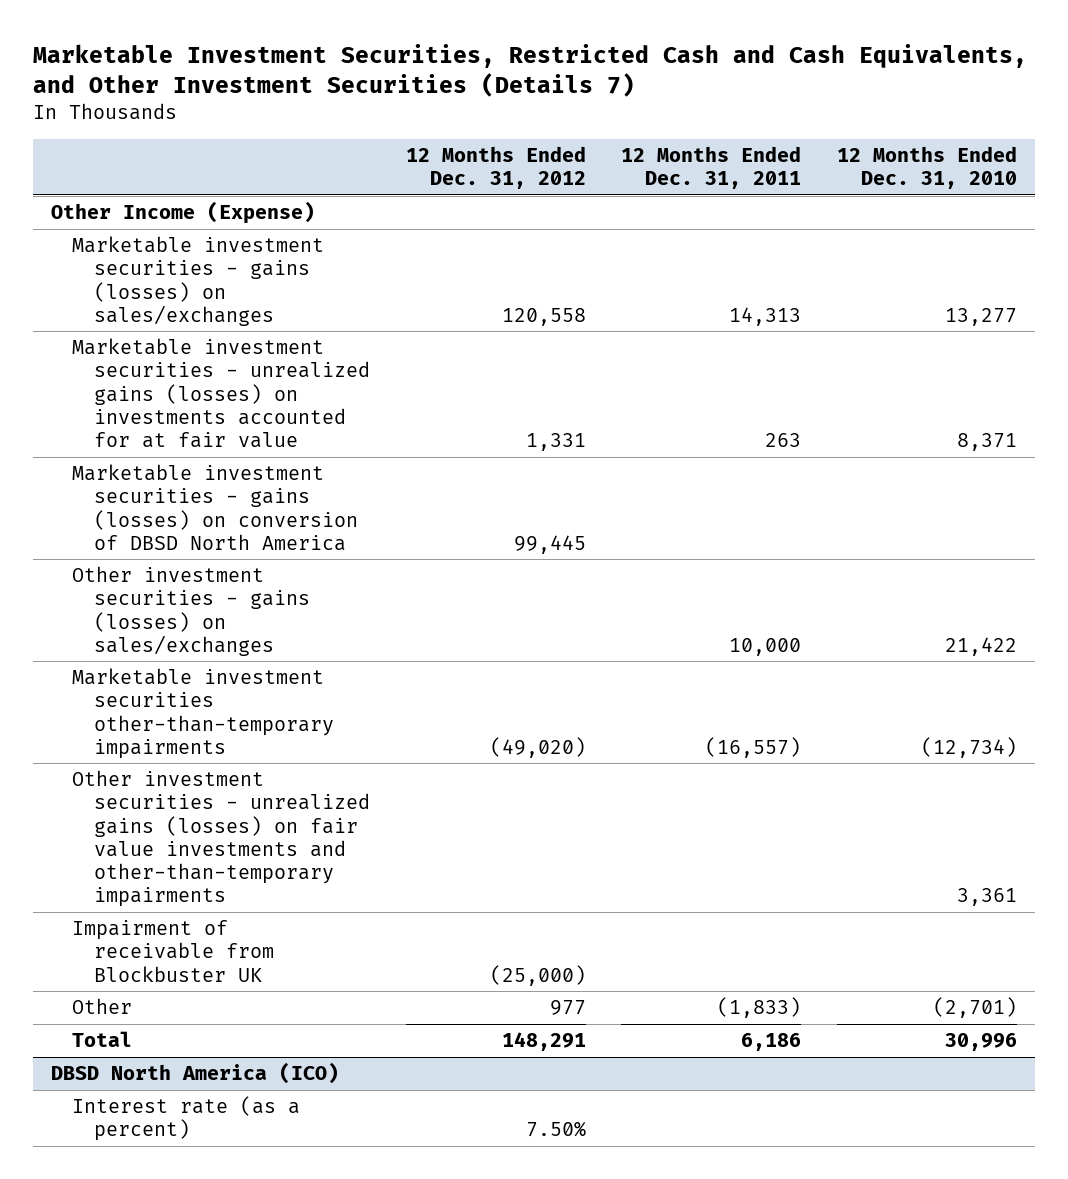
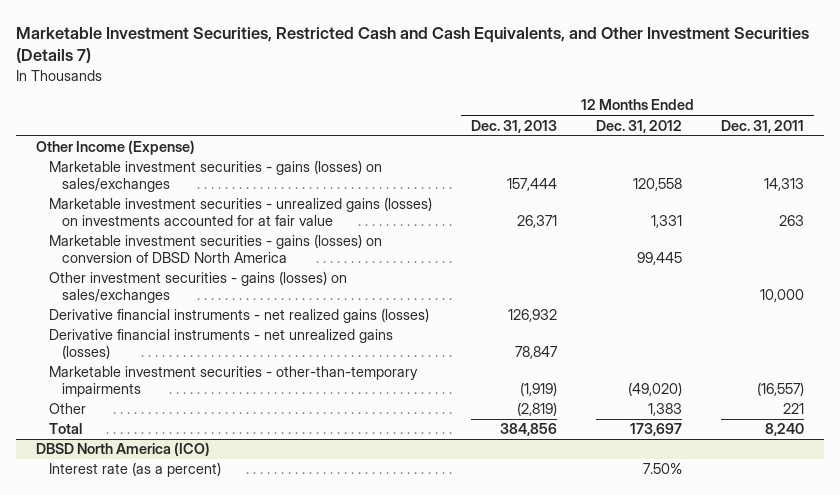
[837,145,1018,189] 12 Months Ended Dec. 31, 2010 -> none
none -> [471,119,558,133] Dec. 31, 2013
[72,770,371,908] Other investment securities - unrealized gains (losses) on fair value investments and other-than-temporary impairments -> none
[72,920,275,982] Impairment of receivable from Blockbuster UK -> none
none -> [49,308,430,324] Derivative financial instruments - net realized gains (losses)
none -> [49,329,394,360] Derivative financial instruments - net unrealized gains (losses)
[72,668,335,759] Marketable investment securities other-than-temporary impairments -> [49,366,419,398] Marketable investment securities - other-than-temporary impairments
[549,1000,586,1016] 977 -> [648,403,683,417] 1,383
[717,997,802,1019] (1,833) -> [783,403,805,415] 221
[501,1032,586,1052] 148,291 -> [630,423,683,437] 173,697
[741,1033,802,1052] 6,186 -> [765,423,805,437] 8,240

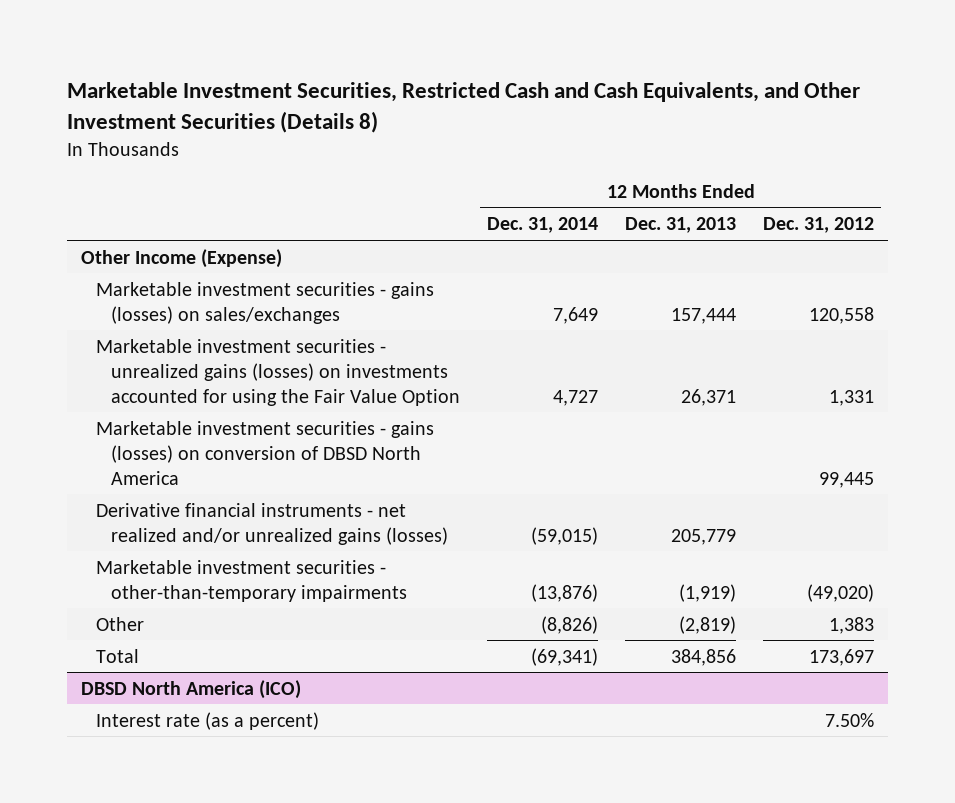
[16,26,810,64] Marketable Investment Securities, Restricted Cash and Cash Equivalents, and Other Investment Securities (Details 7) -> [66,81,860,133] Marketable Investment Securities, Restricted Cash and Cash Equivalents, and Other Investment Securities (Details 8)
[721,119,805,133] Dec. 31, 2011 -> none
none -> [487,217,599,234] Dec. 31, 2014
[49,197,433,227] Marketable investment securities - unrealized gains (losses) on investments accounted for at fair value -> [95,338,460,406] Marketable investment securities - unrealized gains (losses) on investments accounted for using the Fair Value Option
[49,271,348,304] Other investment securities - gains (losses) on sales/exchanges -> none
[49,308,430,324] Derivative financial instruments - net realized gains (losses) -> none
[49,329,394,360] Derivative financial instruments - net unrealized gains (losses) -> [95,502,448,545] Derivative financial instruments - net realized and/or unrealized gains (losses)
[515,346,559,360] 78,847 -> [671,528,737,545] 205,779

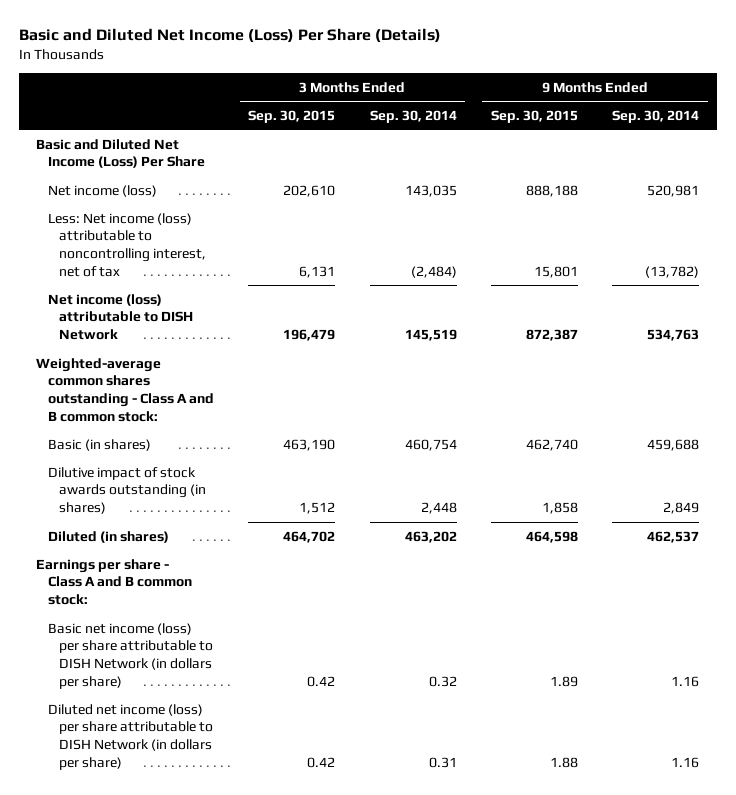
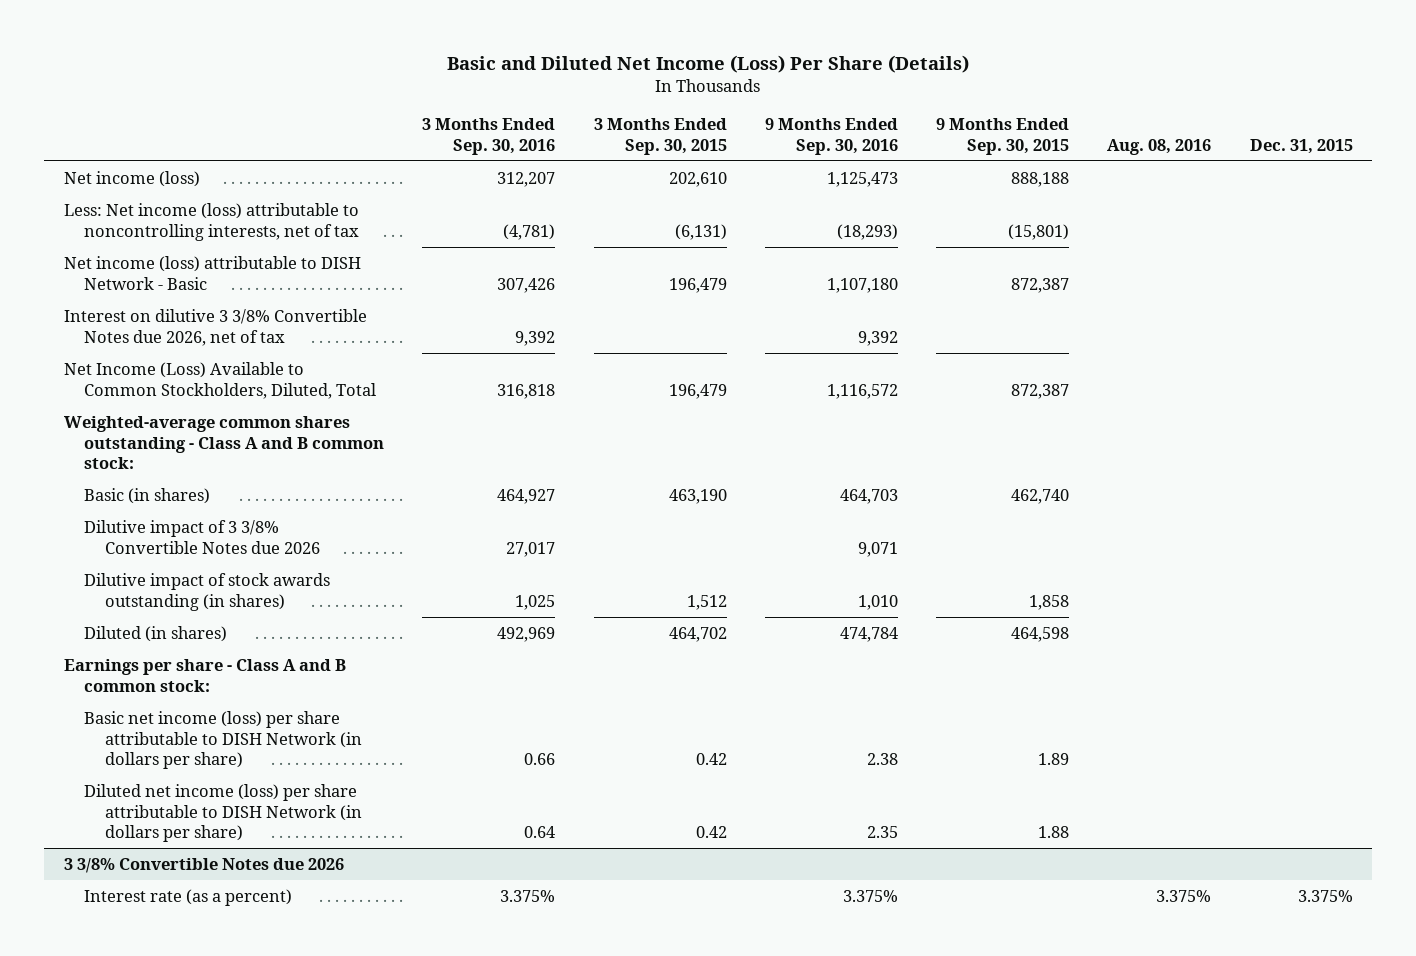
[369,109,457,123] Sep. 30, 2014 -> none
[612,109,700,123] Sep. 30, 2014 -> none
none -> [422,117,556,155] 3 Months Ended Sep. 30, 2016
none -> [764,117,898,155] 9 Months Ended Sep. 30, 2016
none -> [1107,138,1212,155] Aug. 08, 2016
none -> [1249,138,1353,154] Dec. 31, 2015
[36,138,205,169] Basic and Diluted Net Income (Loss) Per Share -> none
[47,212,207,277] Less: Net income (loss) attributable to noncontrolling interest, net of tax -> [63,202,360,241] Less: Net income (loss) attributable to noncontrolling interests, net of tax
[299,265,336,278] 6,131 -> [674,223,727,240] (6,131)
[533,265,578,278] 15,801 -> [1008,223,1070,240] (15,801)
[47,293,194,341] Net income (loss) attributable to DISH Network -> [63,255,361,290] Net income (loss) attributable to DISH Network - Basic
none -> [63,308,367,346] Interest on dilutive 3 3/8% Convertible Notes due 2026, net of tax
none -> [63,361,377,399] Net Income (Loss) Available to Common Stockholders, Diluted, Total
none -> [84,519,320,554] Dilutive impact of 3 3/8% Convertible Notes due 2026
none -> [63,857,344,873] 3 3/8% Convertible Notes due 2026
none -> [84,888,293,906] Interest rate (as a percent)

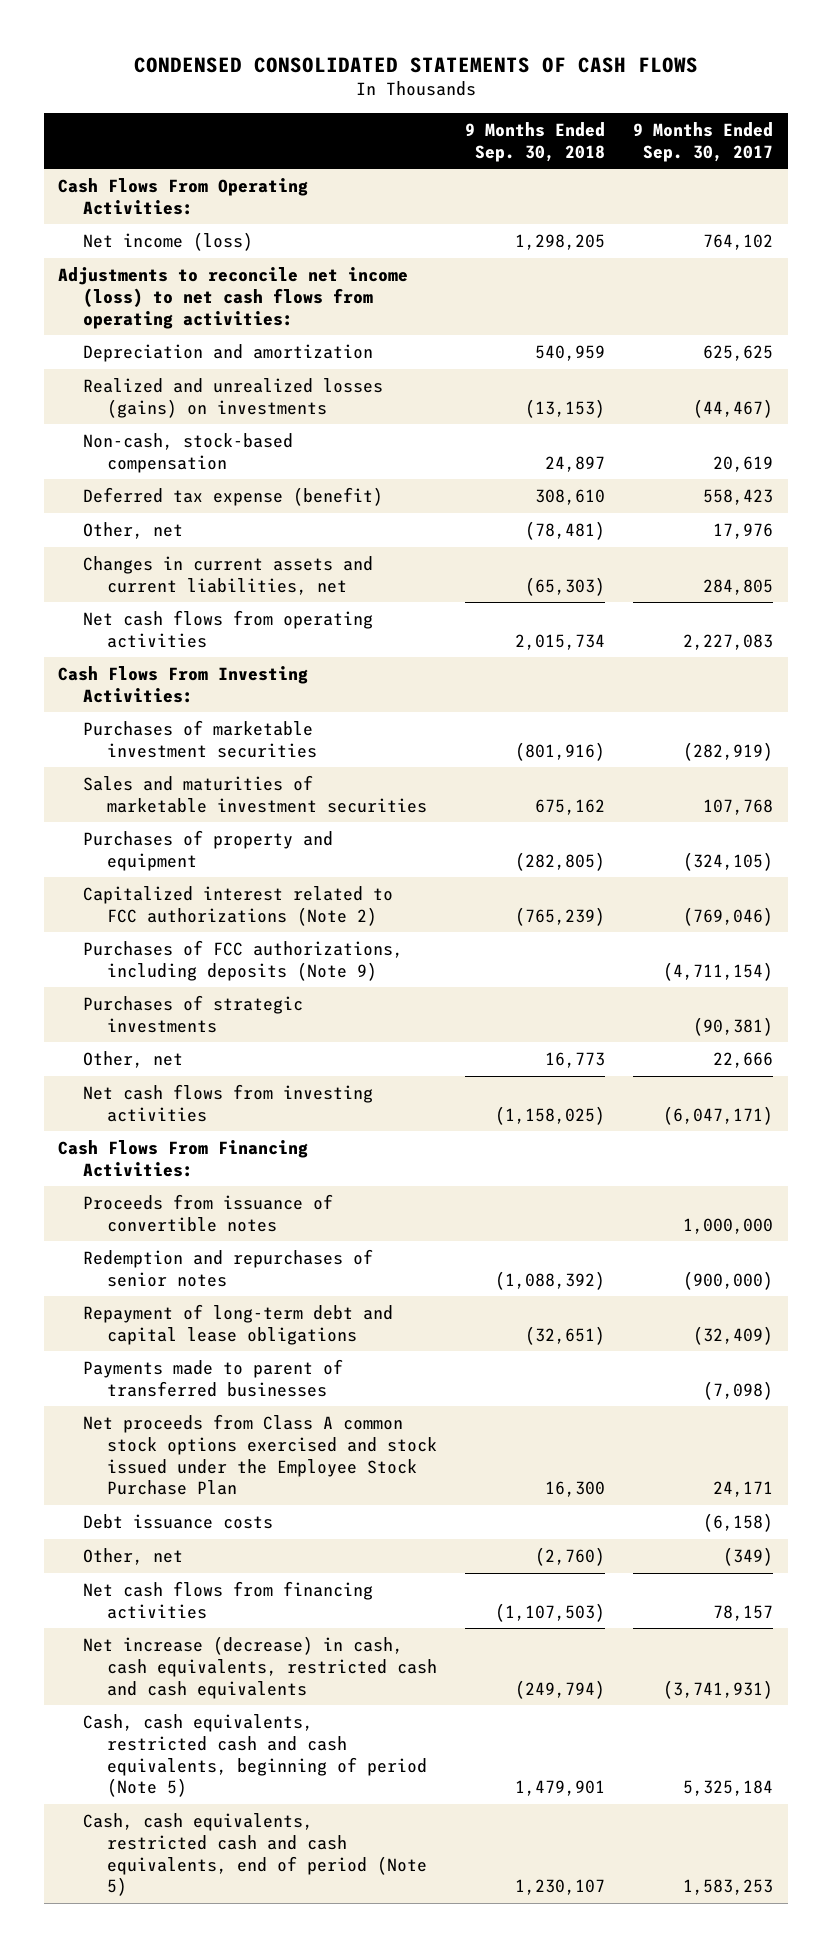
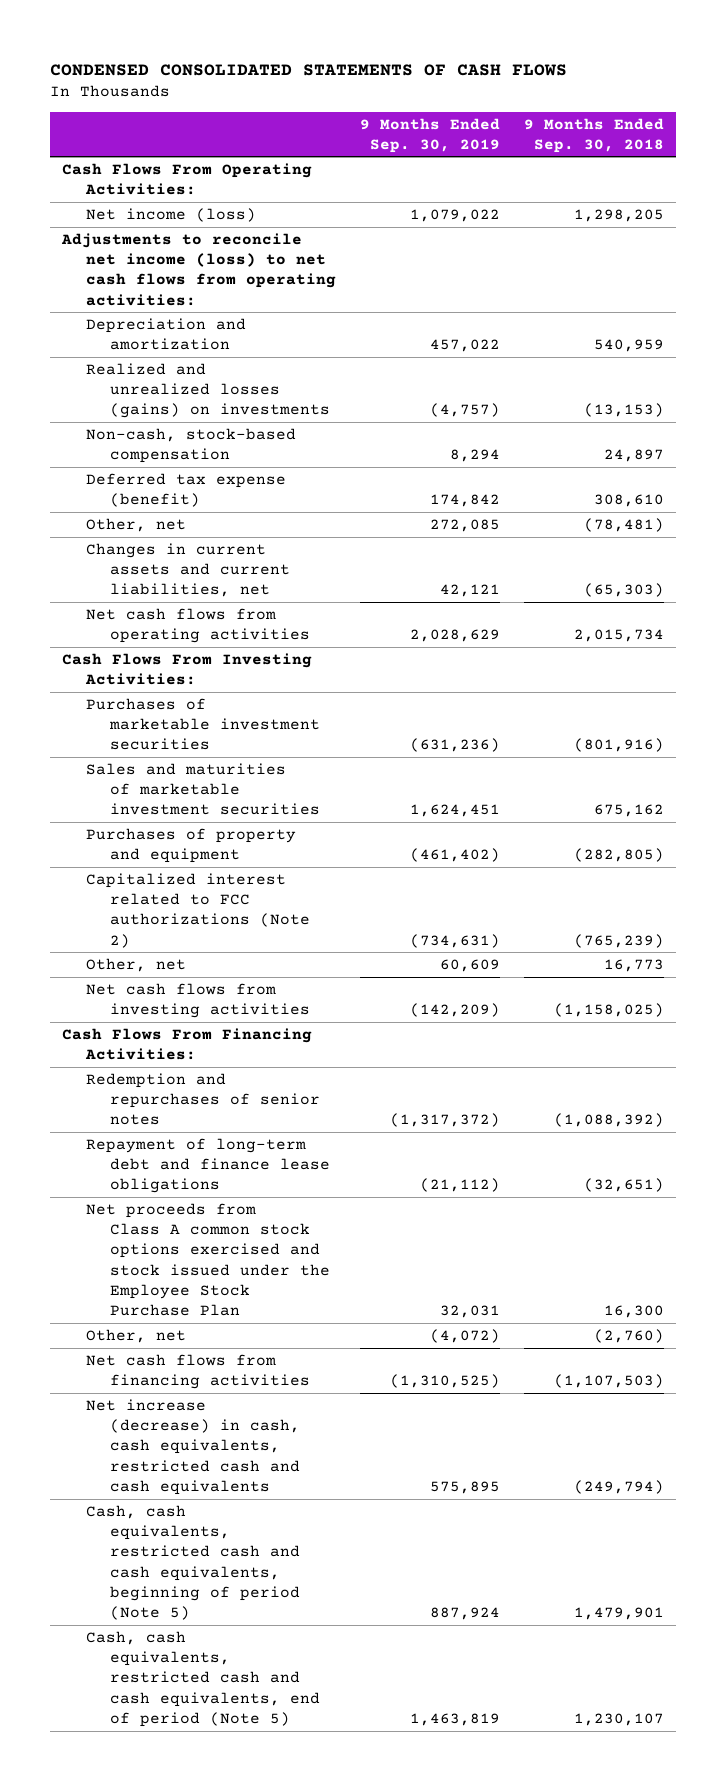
[633,121,774,162] 9 Months Ended Sep. 30, 2017 -> none
none -> [360,117,501,153] 9 Months Ended Sep. 30, 2019
[82,939,403,981] Purchases of FCC authorizations, including deposits (Note 9) -> none
[82,994,303,1033] Purchases of strategic investments -> none
[82,1193,333,1232] Proceeds from issuance of convertible notes -> none
[82,1358,343,1397] Payments made to parent of transferred businesses -> none
[82,1303,393,1345] Repayment of long-term debt and capital lease obligations -> [85,1137,330,1194] Repayment of long-term debt and finance lease obligations
[82,1513,273,1529] Debt issuance costs -> none

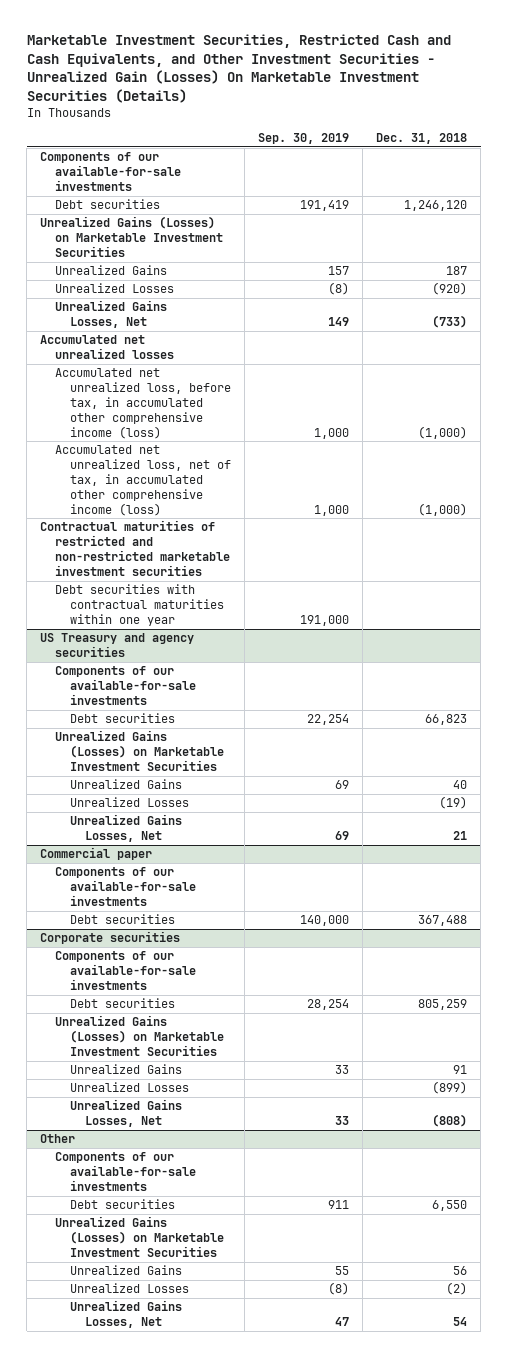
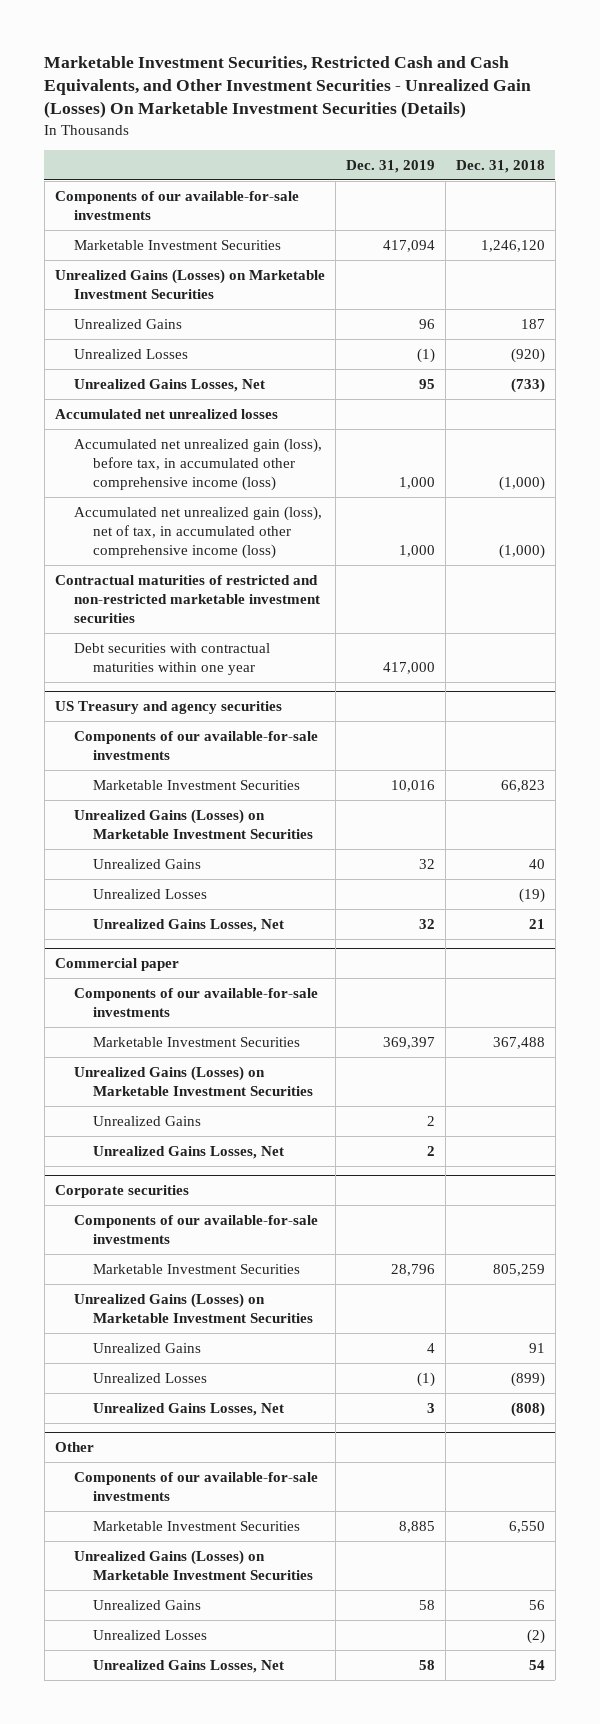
[258,133,350,145] Sep. 30, 2019 -> none
none -> [345,159,435,173] Dec. 31, 2019
[55,199,161,210] Debt securities -> [73,239,281,250] Marketable Investment Securities
[55,368,232,439] Accumulated net unrealized loss, before tax, in accumulated other comprehensive income (loss) -> [73,437,322,491] Accumulated net unrealized gain (loss), before tax, in accumulated other comprehensive income (loss)
[55,445,232,516] Accumulated net unrealized loss, net of tax, in accumulated other comprehensive income (loss) -> [73,505,322,559] Accumulated net unrealized gain (loss), net of tax, in accumulated other comprehensive income (loss)
[70,713,176,724] Debt securities -> [92,779,300,790] Marketable Investment Securities
[70,914,176,925] Debt securities -> [92,1036,300,1047] Marketable Investment Securities
none -> [73,1065,313,1096] Unrealized Gains (Losses) on Marketable Investment Securities
none -> [92,1115,201,1126] Unrealized Gains
none -> [92,1145,284,1159] Unrealized Gains Losses, Net
[70,998,176,1009] Debt securities -> [92,1263,300,1274] Marketable Investment Securities
[70,1199,176,1210] Debt securities -> [92,1520,300,1531] Marketable Investment Securities

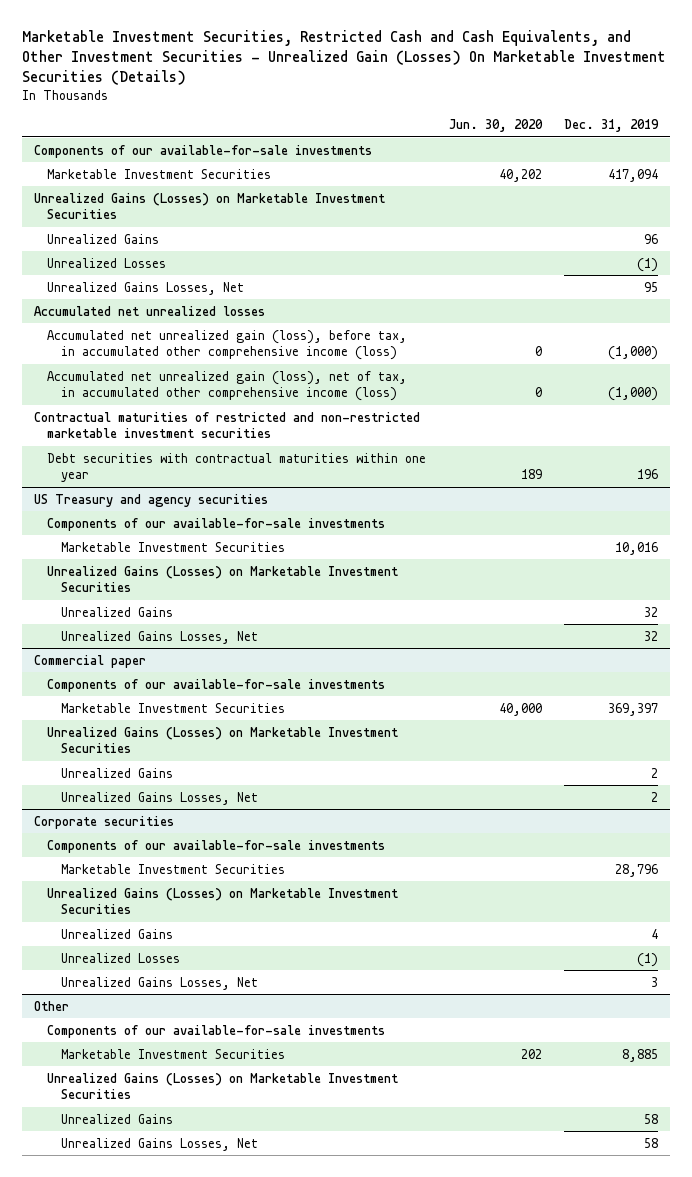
[455,159,545,173] Dec. 31, 2018 -> none
none -> [448,119,543,133] Jun. 30, 2020
[398,476,435,489] 1,000 -> [608,346,659,361] (1,000)
[398,544,435,557] 1,000 -> [608,387,659,402] (1,000)
[382,661,435,674] 417,000 -> [637,469,659,480] 196
[92,888,207,899] Unrealized Losses -> none
[92,1629,207,1640] Unrealized Losses -> none

